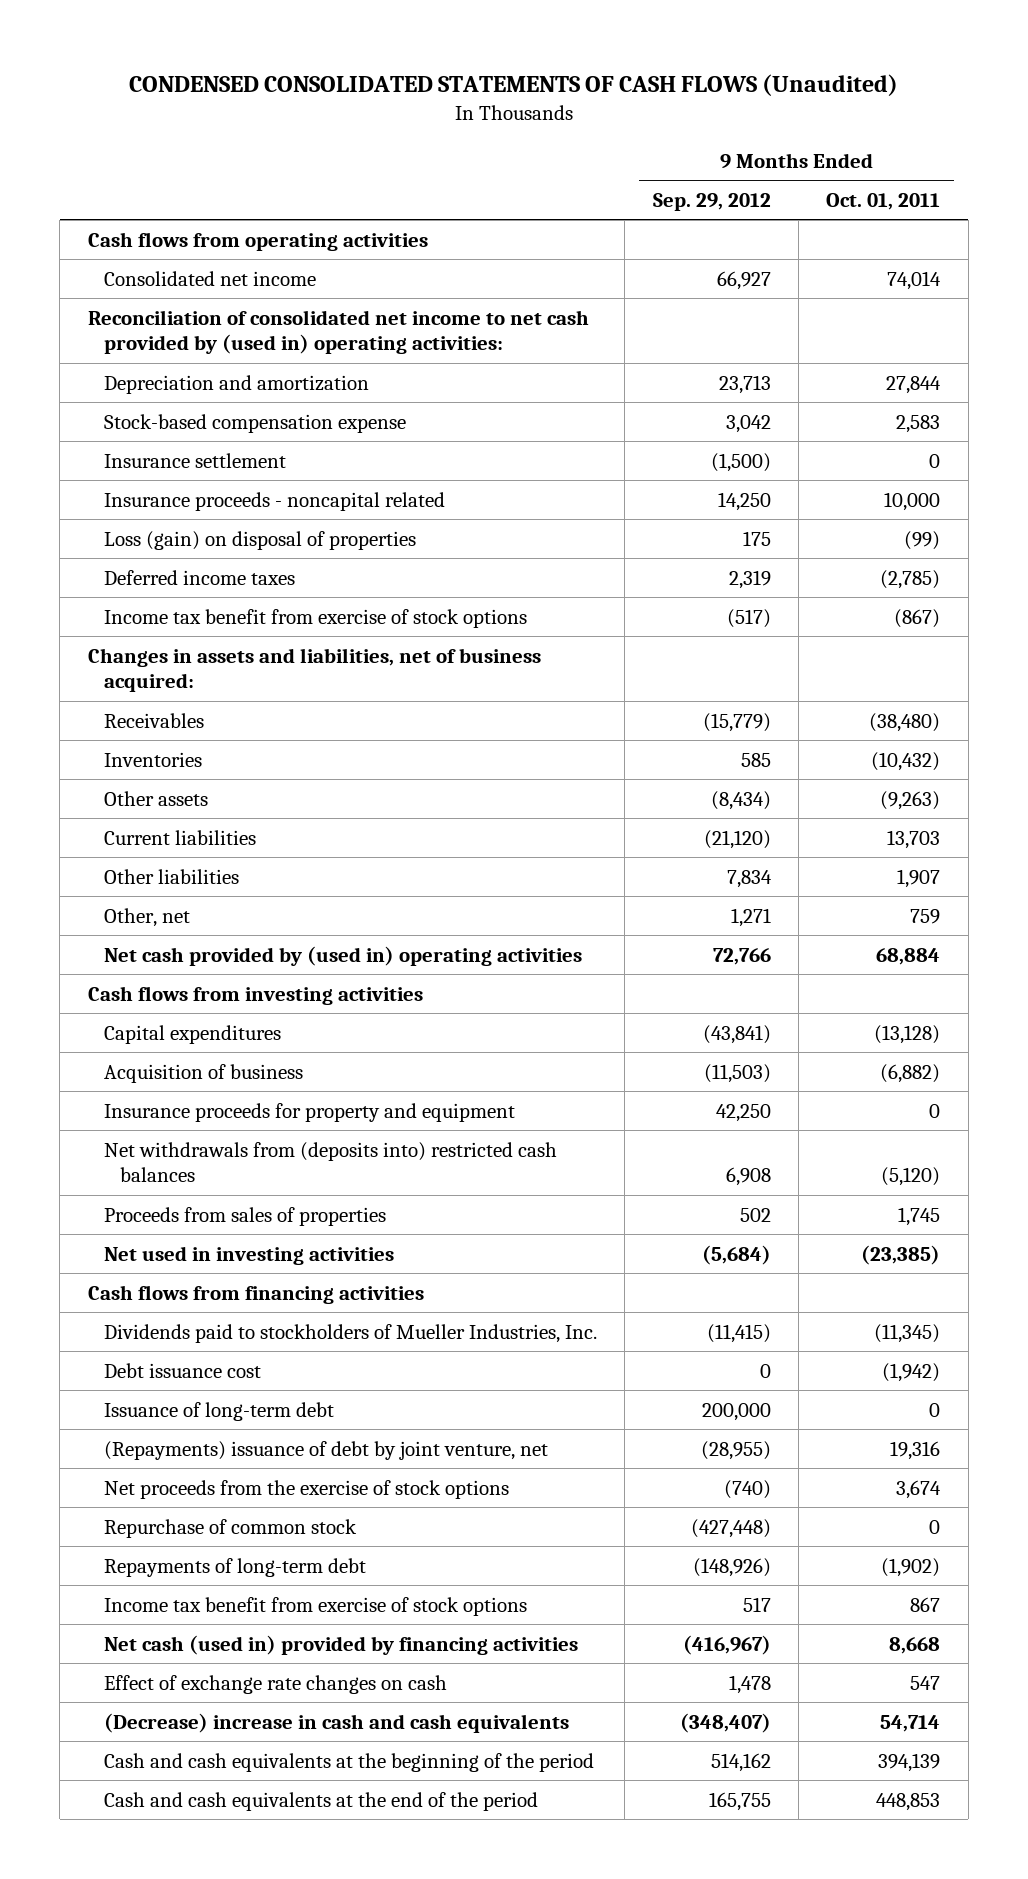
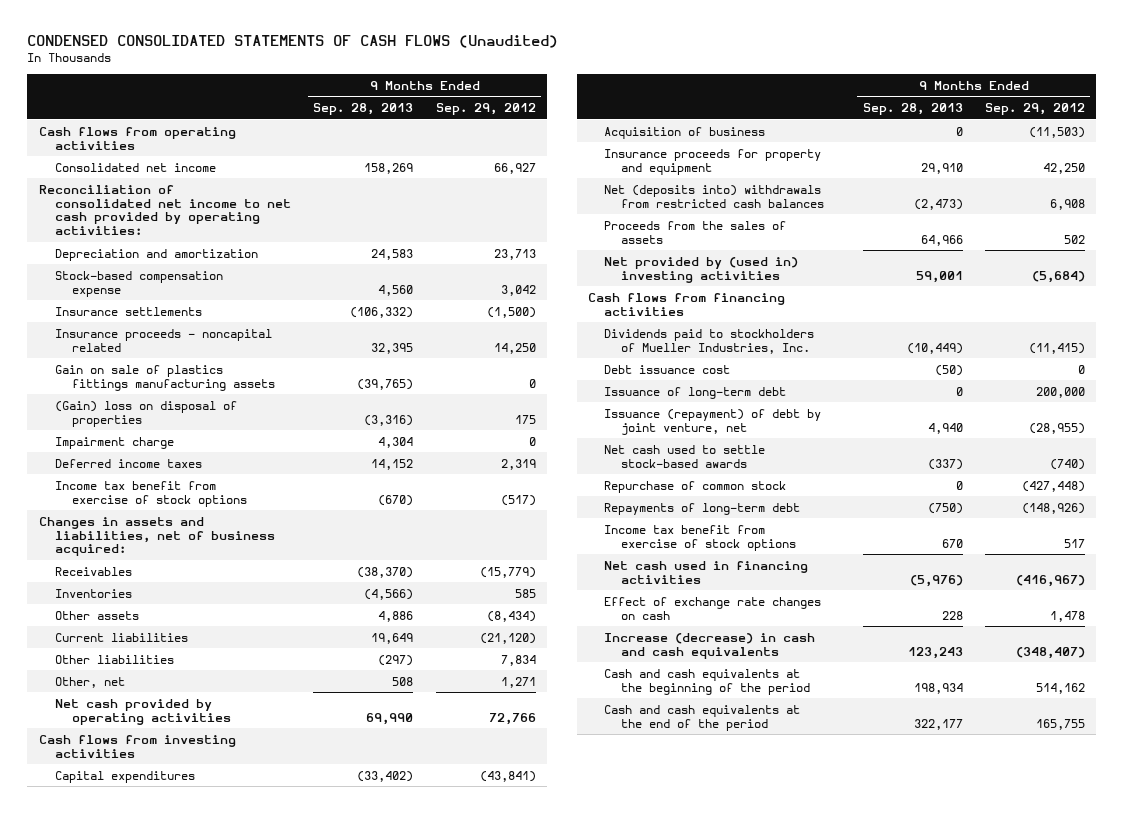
[826,192,941,210] Oct. 01, 2011 -> none
none -> [313,103,414,116] Sep. 28, 2013
[87,309,589,355] Reconciliation of consolidated net income to net cash provided by (used in) operating activities: -> [38,184,292,236] Reconciliation of consolidated net income to net cash provided by operating activities:
[103,452,286,468] Insurance settlement -> [55,306,203,316] Insurance settlements
none -> [55,364,275,391] Gain on sale of plastics fittings manufacturing assets
[103,530,416,550] Loss (gain) on disposal of properties -> [55,400,238,427] (Gain) loss on disposal of properties
none -> [55,436,175,449] Impairment charge
[103,945,582,966] Net cash provided by (used in) operating activities -> [55,698,231,725] Net cash provided by operating activities
[103,1141,557,1183] Net withdrawals from (deposits into) restricted cash balances -> [604,184,824,208] Net (deposits into) withdrawals from restricted cash balances
[103,1206,386,1226] Proceeds from sales of properties -> [604,220,787,244] Proceeds from the sales of assets
[103,1245,394,1265] Net used in investing activities -> [604,256,799,283] Net provided by (used in) investing activities
[103,1479,509,1499] Net proceeds from the exercise of stock options -> none
[103,1440,548,1460] (Repayments) issuance of debt by joint venture, net -> [604,408,822,435] Issuance (repayment) of debt by joint venture, net
none -> [604,444,766,468] Net cash used to settle stock-based awards
[103,1634,578,1655] Net cash (used in) provided by financing activities -> [604,560,809,584] Net cash used in financing activities
[103,1712,569,1733] (Decrease) increase in cash and cash equivalents -> [604,632,816,659] Increase (decrease) in cash and cash equivalents

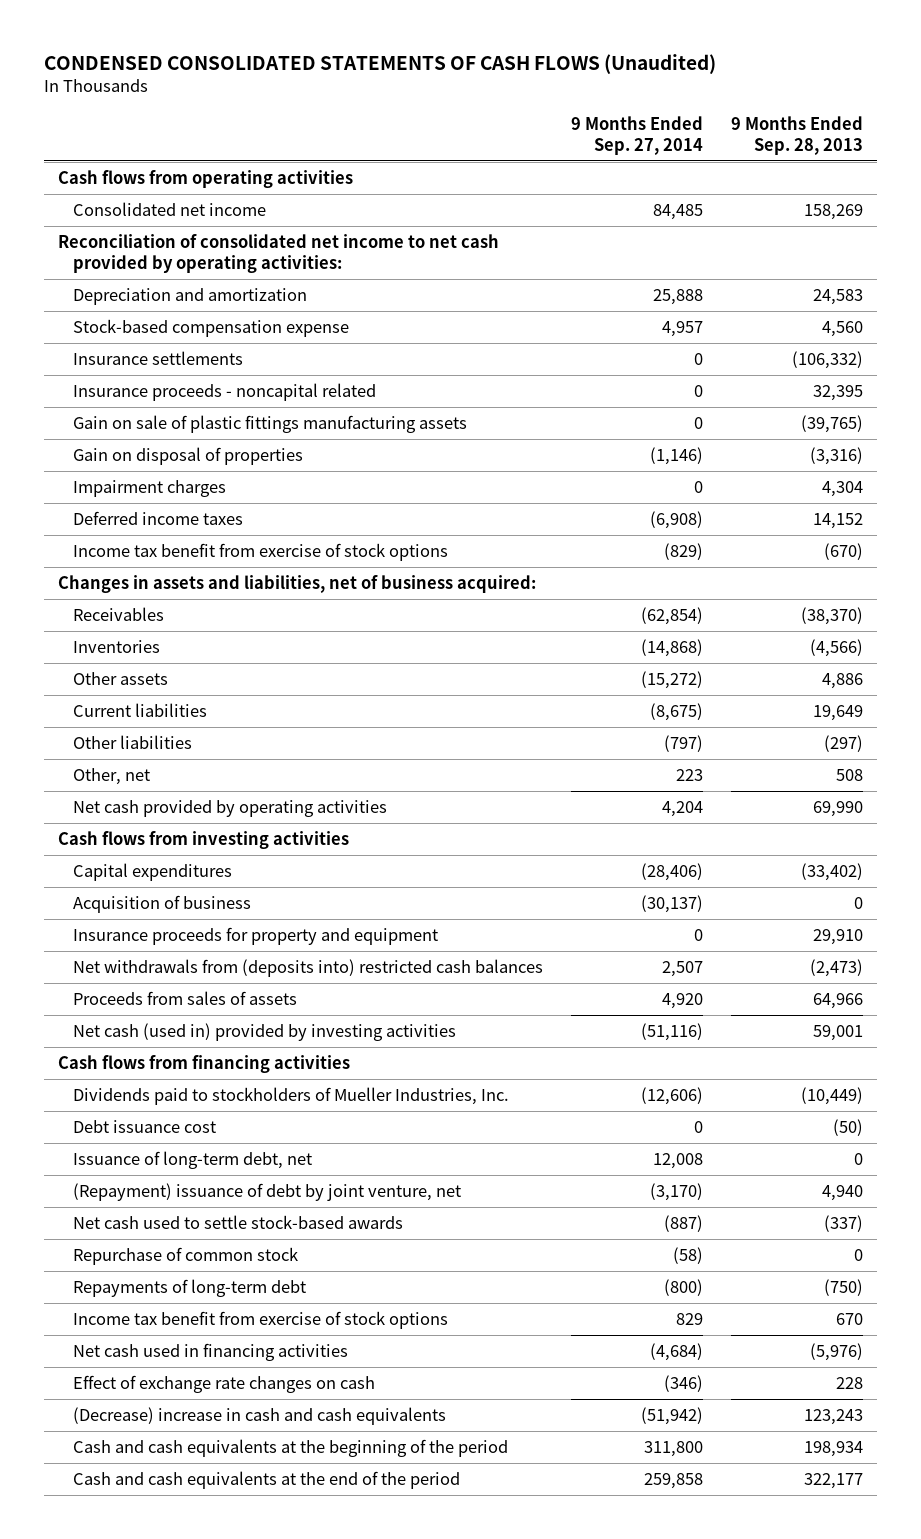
[435,103,536,116] Sep. 29, 2012 -> none
none -> [570,115,703,156] 9 Months Ended Sep. 27, 2014
[55,364,275,391] Gain on sale of plastics fittings manufacturing assets -> [72,414,467,433] Gain on sale of plastic fittings manufacturing assets
[55,400,238,427] (Gain) loss on disposal of properties -> [72,446,303,465] Gain on disposal of properties
[55,436,175,449] Impairment charge -> [72,479,226,497] Impairment charges
[604,184,824,208] Net (deposits into) withdrawals from restricted cash balances -> [72,958,543,977] Net withdrawals from (deposits into) restricted cash balances
[604,220,787,244] Proceeds from the sales of assets -> [72,990,297,1005] Proceeds from sales of assets
[604,256,799,283] Net provided by (used in) investing activities -> [72,1022,456,1041] Net cash (used in) provided by investing activities
[604,386,787,399] Issuance of long-term debt -> [72,1150,312,1169] Issuance of long-term debt, net
[604,408,822,435] Issuance (repayment) of debt by joint venture, net -> [72,1182,461,1201] (Repayment) issuance of debt by joint venture, net
[604,632,816,659] Increase (decrease) in cash and cash equivalents -> [72,1406,446,1425] (Decrease) increase in cash and cash equivalents

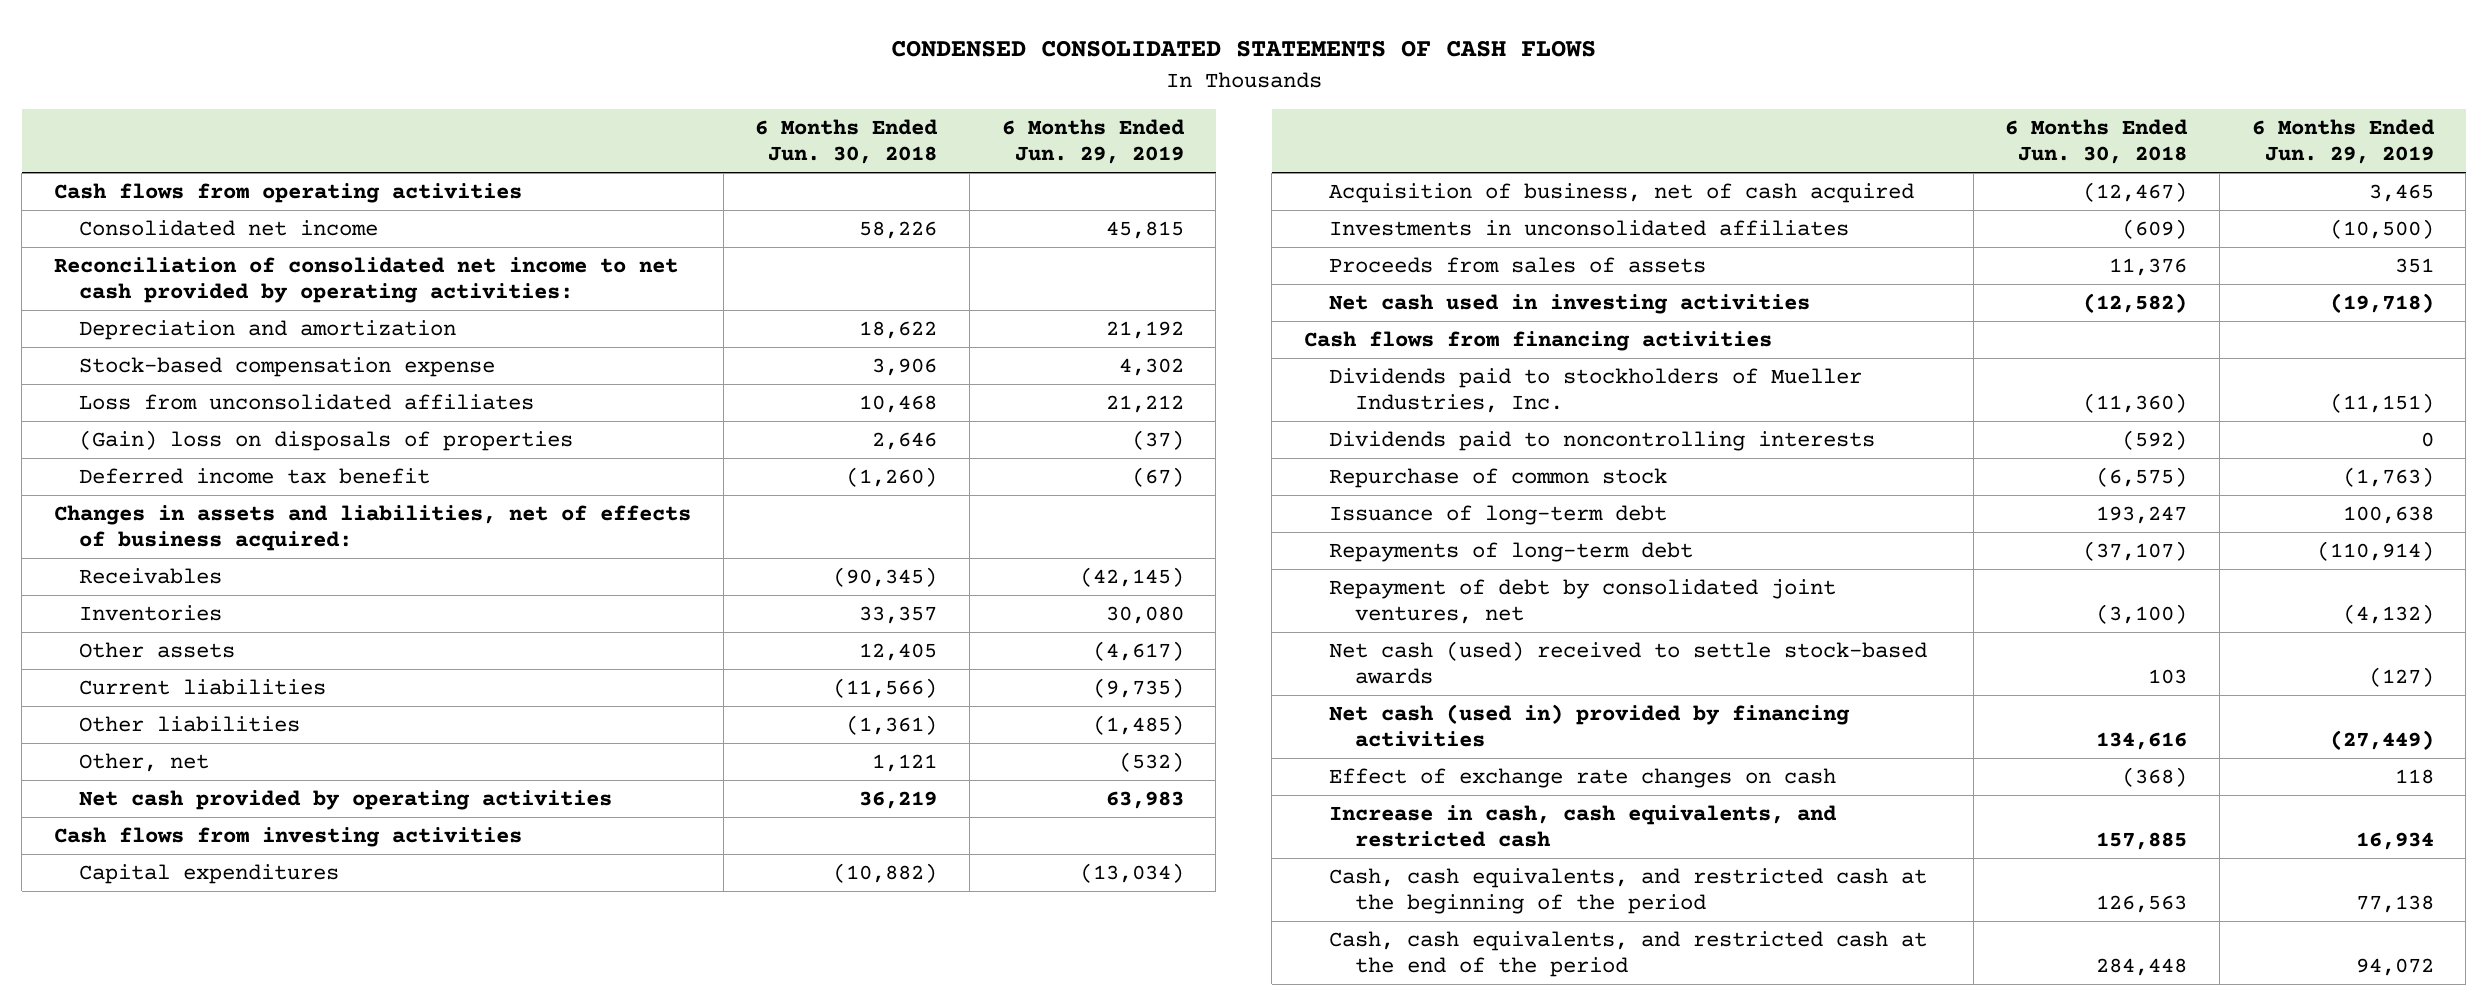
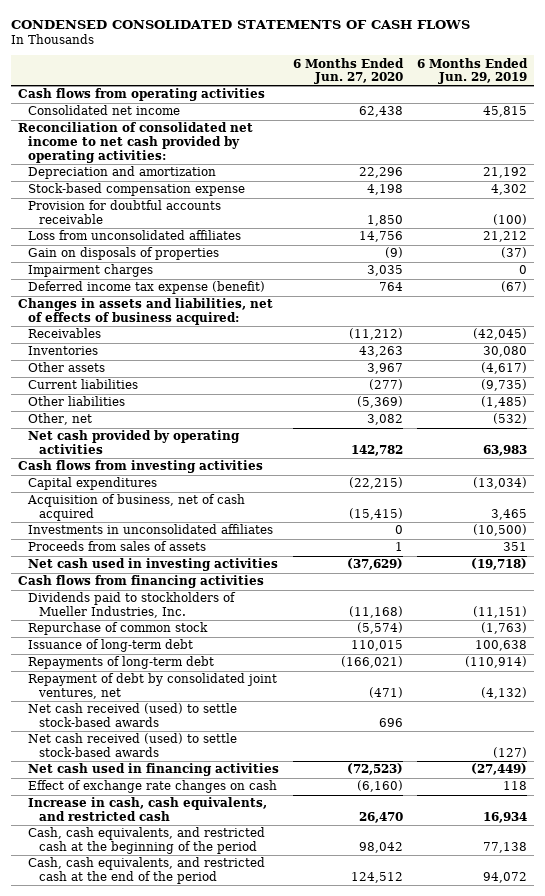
[755,119,939,165] 6 Months Ended Jun. 30, 2018 -> none
none -> [293,57,405,85] 6 Months Ended Jun. 27, 2020
none -> [28,200,222,224] Provision for doubtful accounts receivable
[79,430,574,452] (Gain) loss on disposals of properties -> [28,247,220,261] Gain on disposals of properties
none -> [28,264,154,278] Impairment charges
[79,468,431,485] Deferred income tax benefit -> [28,281,266,295] Deferred income tax expense (benefit)
[1079,567,1184,588] (42,145) -> [473,328,528,341] (42,045)
[1329,431,1876,452] Dividends paid to noncontrolling interests -> none
none -> [28,703,238,727] Net cash received (used) to settle stock-based awards
[1329,641,1928,685] Net cash (used) received to settle stock-based awards -> [28,733,238,757] Net cash received (used) to settle stock-based awards
[1329,704,1851,748] Net cash (used in) provided by financing activities -> [28,763,280,777] Net cash used in financing activities

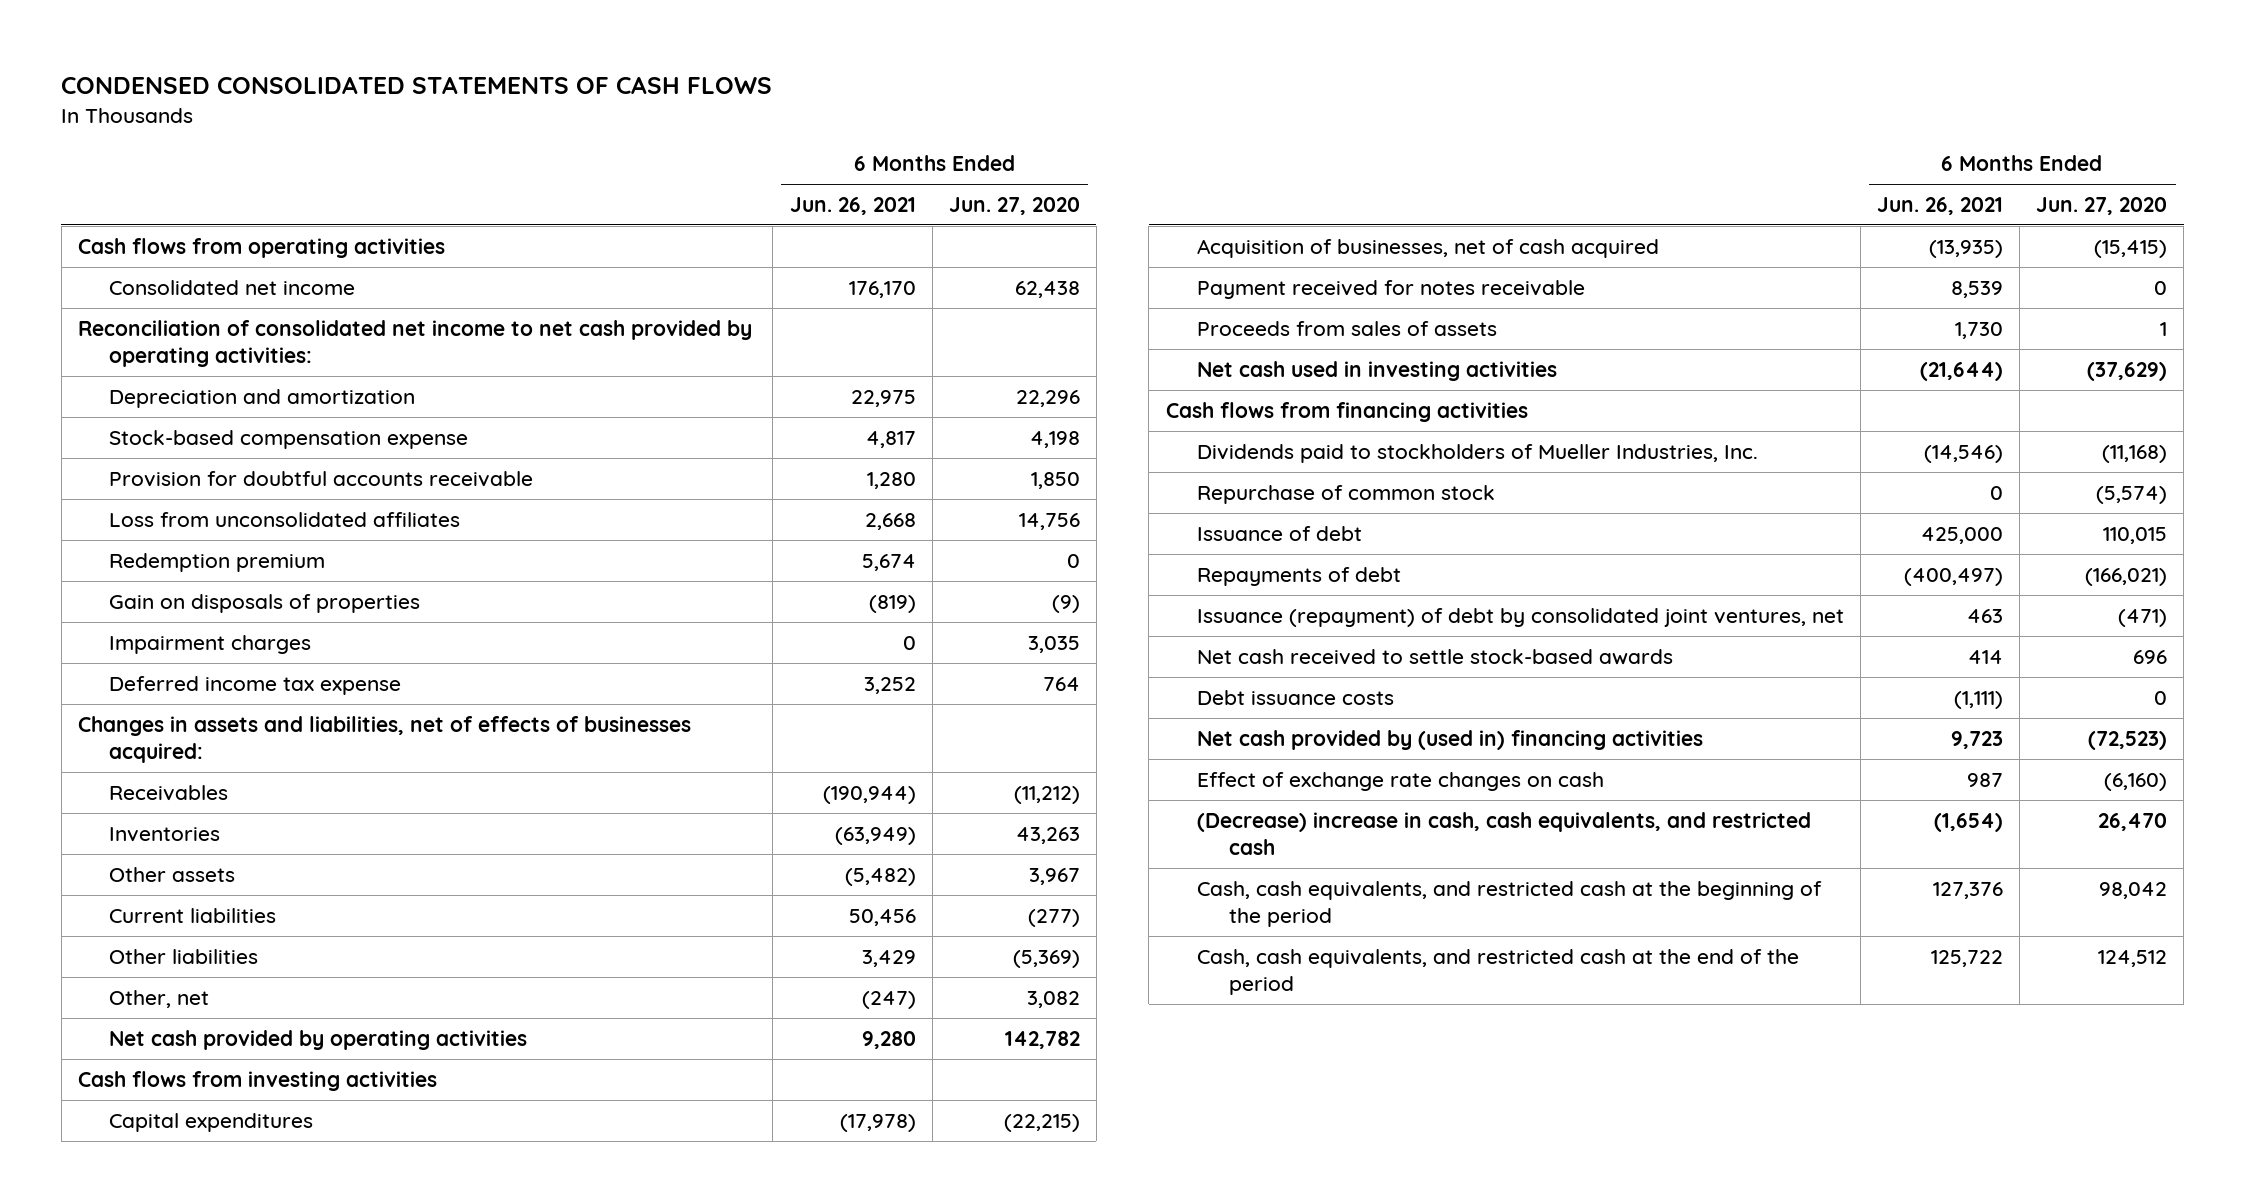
[417,57,529,85] 6 Months Ended Jun. 29, 2019 -> none
none -> [789,196,916,215] Jun. 26, 2021
none -> [109,552,326,572] Redemption premium
[28,281,266,295] Deferred income tax expense (benefit) -> [109,675,402,695] Deferred income tax expense
[18,298,274,325] Changes in assets and liabilities, net of effects of business acquired: -> [77,715,691,763] Changes in assets and liabilities, net of effects of businesses acquired:
[28,524,274,535] Investments in unconsolidated affiliates -> none
[27,494,246,521] Acquisition of business, net of cash acquired -> [1197,238,1660,258] Acquisition of businesses, net of cash acquired
none -> [1197,279,1586,299] Payment received for notes receivable
[28,733,238,757] Net cash received (used) to settle stock-based awards -> none
[28,639,194,653] Issuance of long-term debt -> [1197,525,1363,541] Issuance of debt
[28,656,215,670] Repayments of long-term debt -> [1197,566,1402,586] Repayments of debt
[28,673,278,699] Repayment of debt by consolidated joint ventures, net -> [1197,607,1845,627] Issuance (repayment) of debt by consolidated joint ventures, net
[28,703,238,727] Net cash received (used) to settle stock-based awards -> [1197,648,1674,665] Net cash received to settle stock-based awards
none -> [1197,689,1395,705] Debt issuance costs
[28,763,280,777] Net cash used in financing activities -> [1197,729,1704,750] Net cash provided by (used in) financing activities
[28,797,268,821] Increase in cash, cash equivalents, and restricted cash -> [1197,811,1812,855] (Decrease) increase in cash, cash equivalents, and restricted cash

